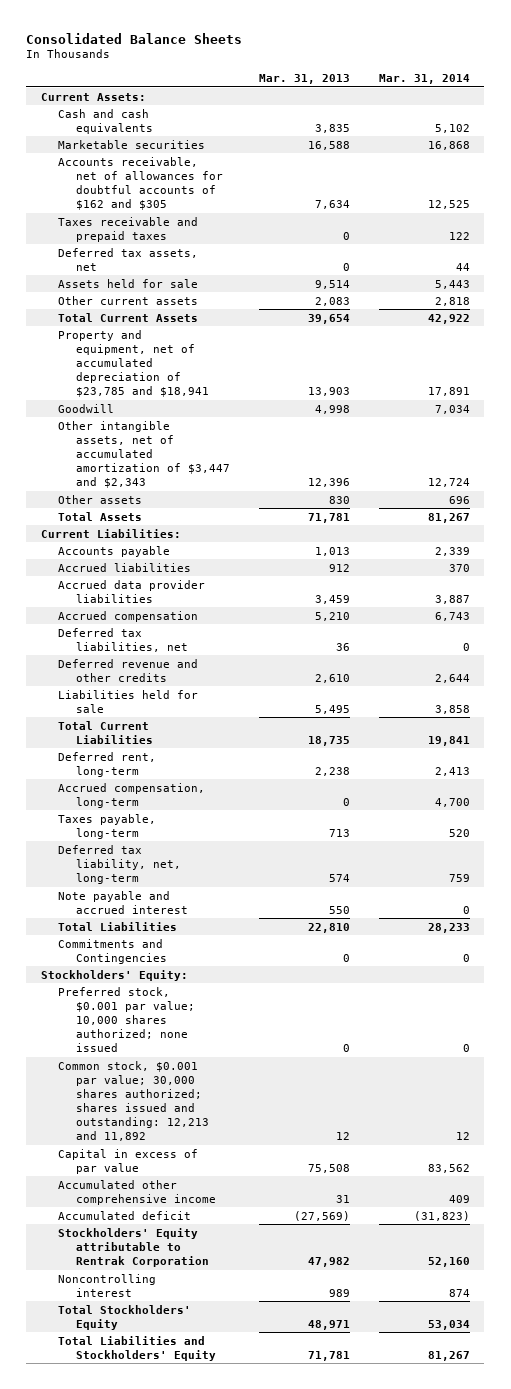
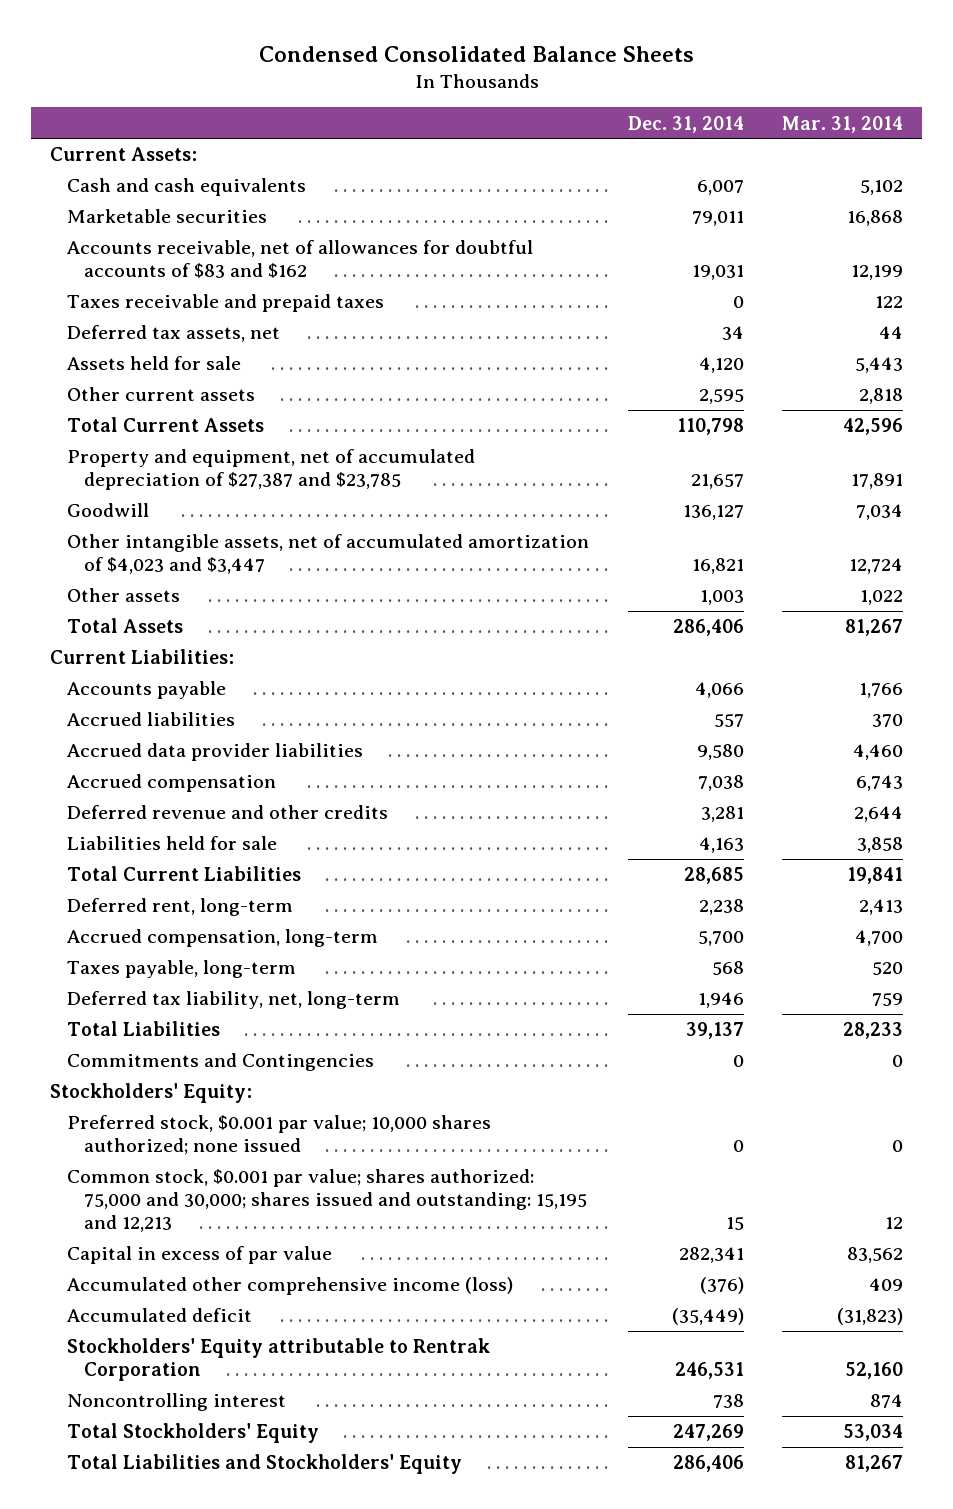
[26,32,243,44] Consolidated Balance Sheets -> [258,45,694,62] Condensed Consolidated Balance Sheets
[258,74,350,85] Mar. 31, 2013 -> none
none -> [627,115,744,133] Dec. 31, 2014
[58,156,223,211] Accounts receivable, net of allowances for doubtful accounts of $162 and $305 -> [67,240,534,279] Accounts receivable, net of allowances for doubtful accounts of $83 and $162
[427,200,470,210] 12,525 -> [851,265,904,281] 12,199
[427,313,470,324] 42,922 -> [843,418,904,436] 42,596
[58,329,209,398] Property and equipment, net of accumulated depreciation of $23,785 and $18,941 -> [67,449,476,491] Property and equipment, net of accumulated depreciation of $27,387 and $23,785
[58,420,230,489] Other intangible assets, net of accumulated amortization of $3,447 and $2,343 -> [67,534,590,575] Other intangible assets, net of accumulated amortization of $4,023 and $3,447
[448,495,470,504] 696 -> [860,590,904,606] 1,022
[434,546,470,556] 2,339 -> [859,683,904,699] 1,766
[434,594,470,604] 3,887 -> [853,744,904,761] 4,460
[58,627,188,652] Deferred tax liabilities, net -> none
[58,890,188,914] Note payable and accrued interest -> none
[58,1060,209,1142] Common stock, $0.001 par value; 30,000 shares authorized; shares issued and outstanding: 12,213 and 11,892 -> [67,1169,588,1233] Common stock, $0.001 par value; shares authorized: 75,000 and 30,000; shares issued and outstanding: 15,195 and 12,213
[58,1179,216,1205] Accumulated other comprehensive income -> [67,1277,514,1296] Accumulated other comprehensive income (loss)

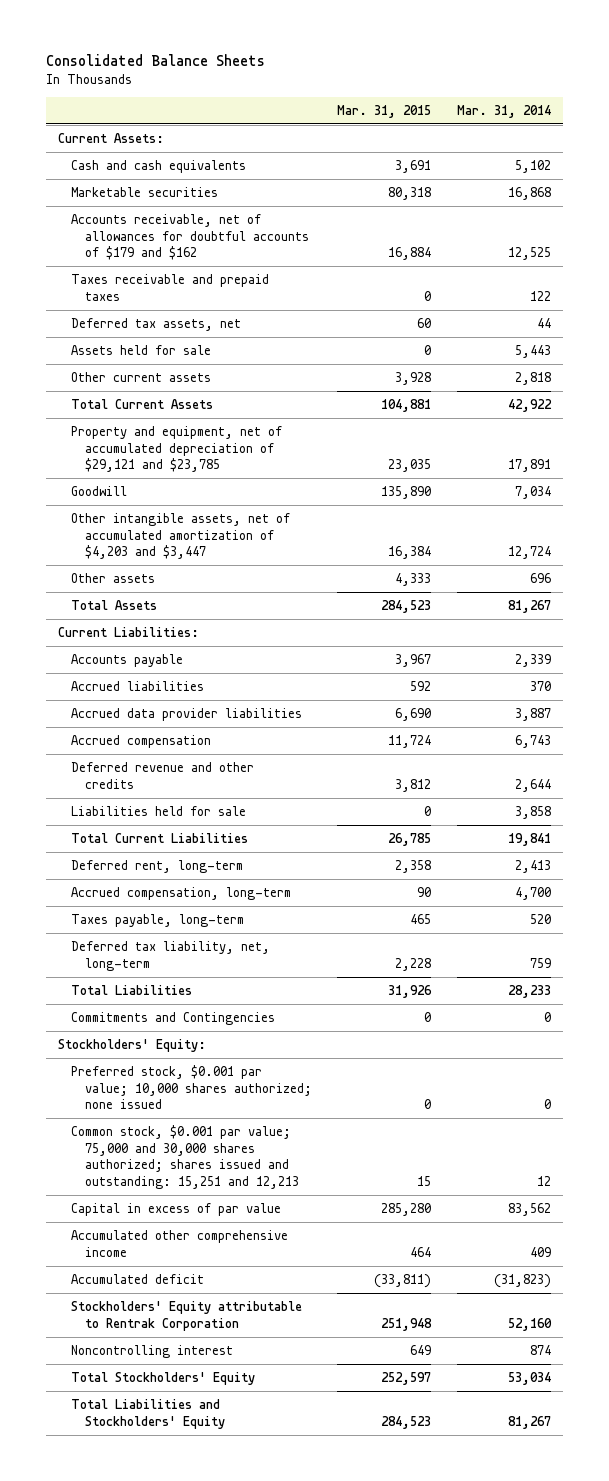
[258,45,694,62] Condensed Consolidated Balance Sheets -> [45,53,265,66] Consolidated Balance Sheets
[627,115,744,133] Dec. 31, 2014 -> none
none -> [337,104,432,118] Mar. 31, 2015
[67,240,534,279] Accounts receivable, net of allowances for doubtful accounts of $83 and $162 -> [71,214,309,261] Accounts receivable, net of allowances for doubtful accounts of $179 and $162
[851,265,904,281] 12,199 -> [507,247,551,261] 12,525
[843,418,904,436] 42,596 -> [507,399,552,413] 42,922
[67,449,476,491] Property and equipment, net of accumulated depreciation of $27,387 and $23,785 -> [71,426,283,473] Property and equipment, net of accumulated depreciation of $29,121 and $23,785
[67,534,590,575] Other intangible assets, net of accumulated amortization of $4,023 and $3,447 -> [71,513,291,560] Other intangible assets, net of accumulated amortization of $4,203 and $3,447
[860,590,904,606] 1,022 -> [529,573,551,584] 696
[859,683,904,699] 1,766 -> [514,654,551,668] 2,339
[853,744,904,761] 4,460 -> [514,708,551,722] 3,887
[67,1169,588,1233] Common stock, $0.001 par value; shares authorized: 75,000 and 30,000; shares issued and outstanding: 15,195 and 12,213 -> [71,1125,299,1190] Common stock, $0.001 par value; 75,000 and 30,000 shares authorized; shares issued and outstanding: 15,251 and 12,213
[67,1277,514,1296] Accumulated other comprehensive income (loss) -> [71,1230,289,1257] Accumulated other comprehensive income

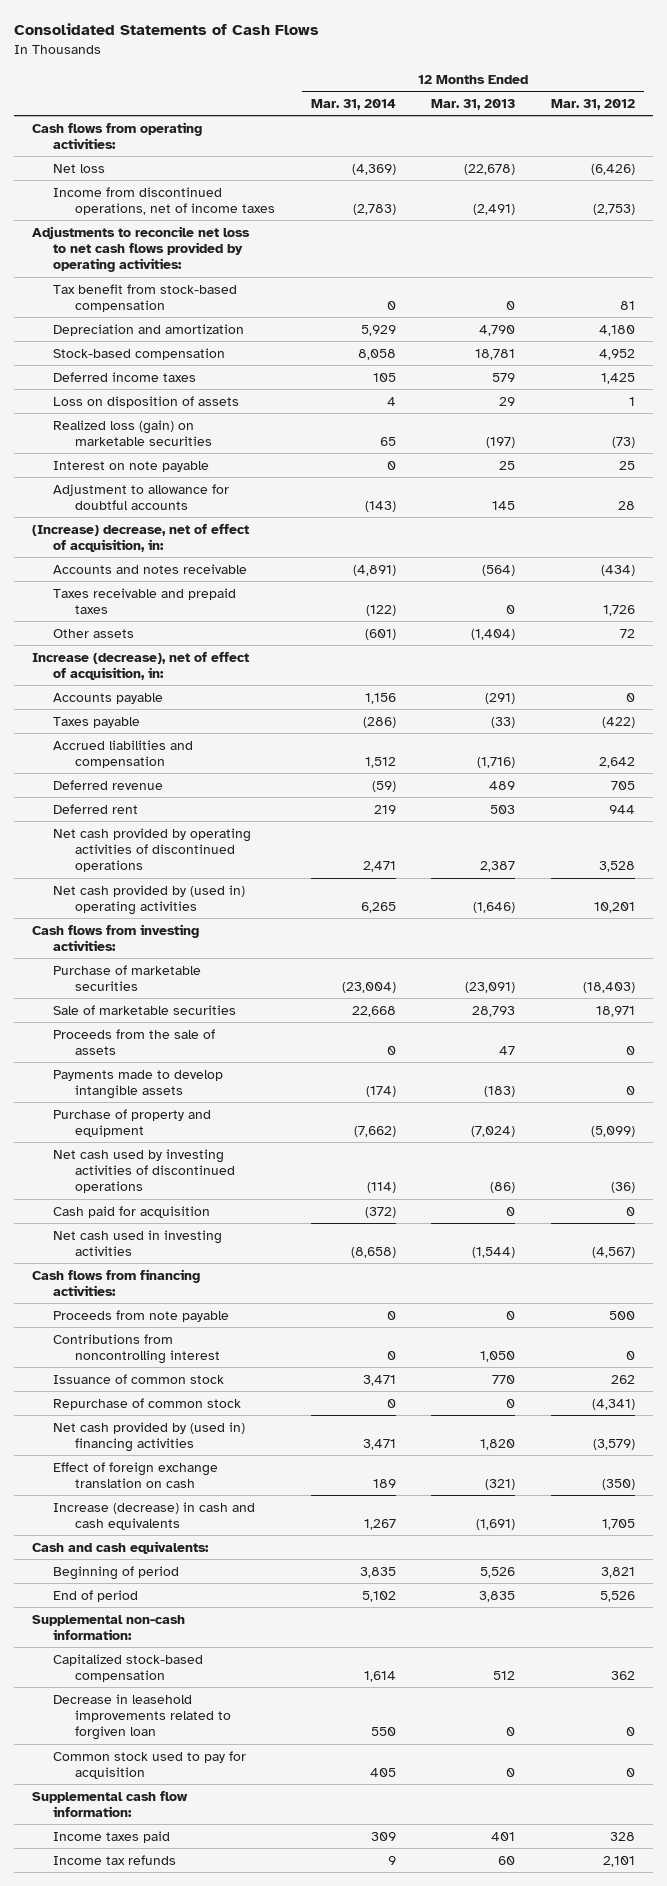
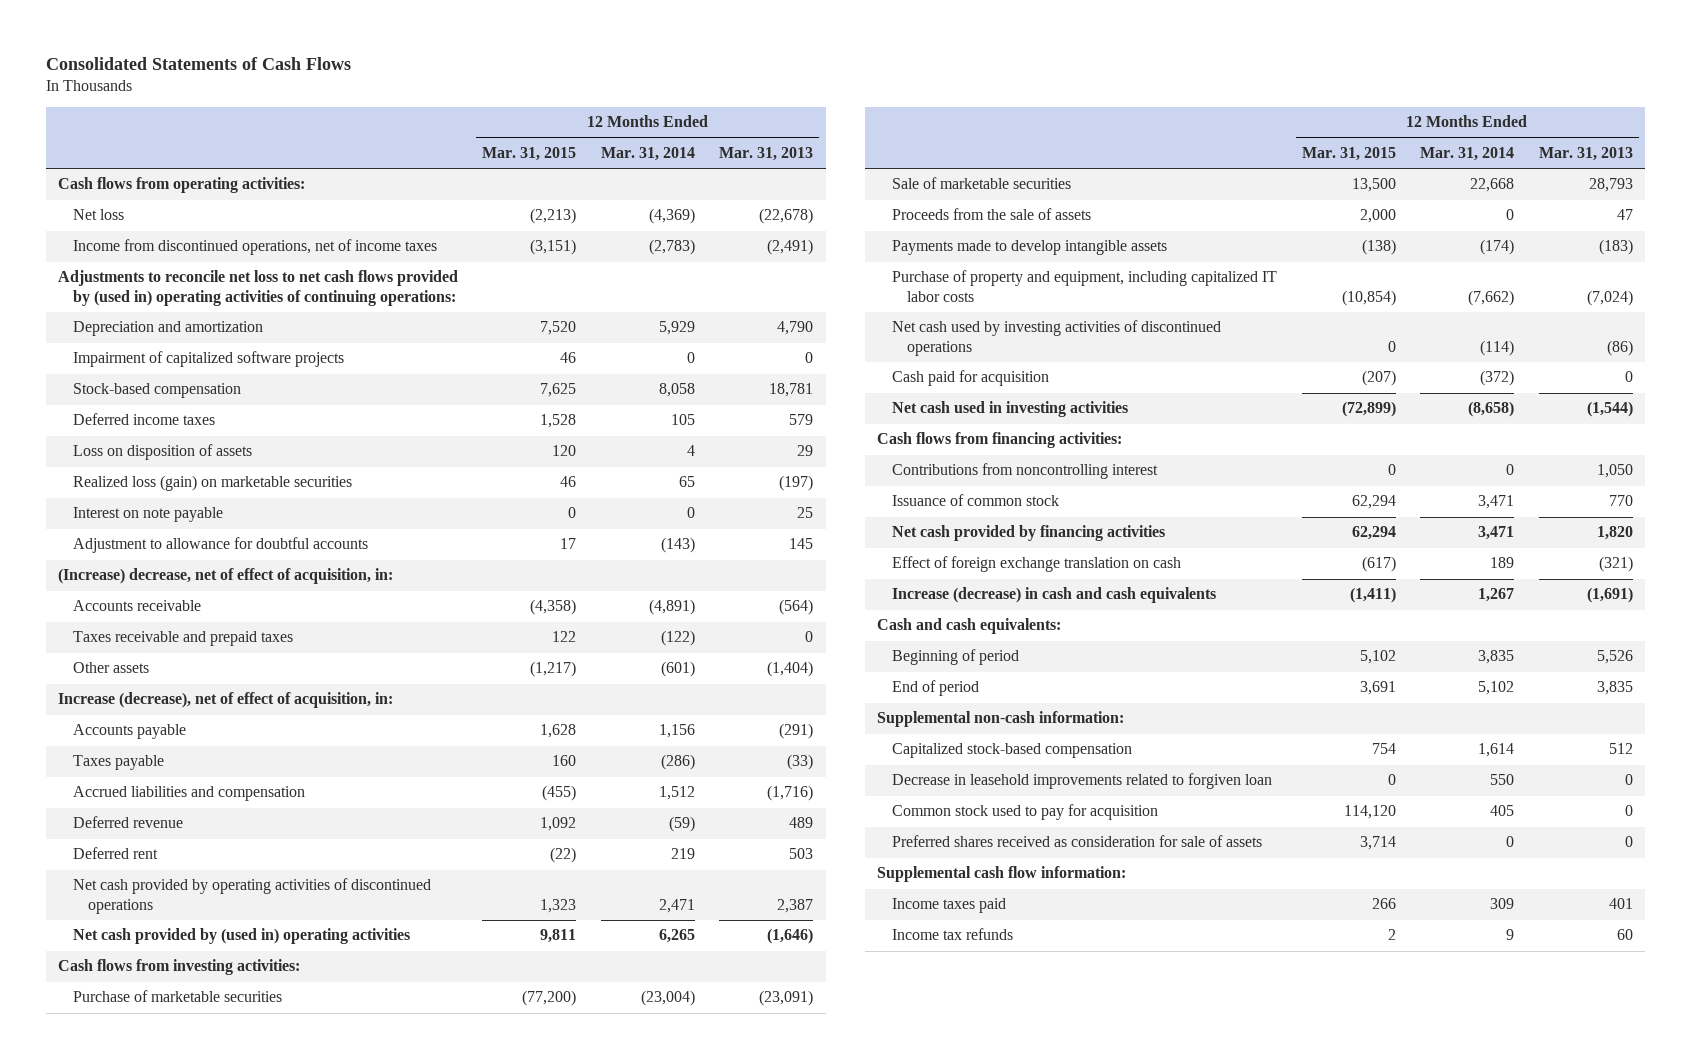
[551,98,636,110] Mar. 31, 2012 -> none
none -> [482,147,577,162] Mar. 31, 2015
[53,283,238,312] Tax benefit from stock-based compensation -> none
[31,225,250,273] Adjustments to reconcile net loss to net cash flows provided by operating activities: -> [57,270,458,306] Adjustments to reconcile net loss to net cash flows provided by (used in) operating activities of continuing operations:
none -> [72,351,344,368] Impairment of capitalized software projects
[53,563,248,574] Accounts and notes receivable -> [72,600,201,612] Accounts receivable
[53,1108,212,1137] Purchase of property and equipment -> [892,270,1278,302] Purchase of property and equipment, including capitalized IT labor costs
[53,1309,230,1322] Proceeds from note payable -> none
[53,1397,242,1410] Repurchase of common stock -> none
[53,1421,246,1452] Net cash provided by (used in) financing activities -> [892,525,1166,542] Net cash provided by financing activities
none -> [892,835,1263,848] Preferred shares received as consideration for sale of assets

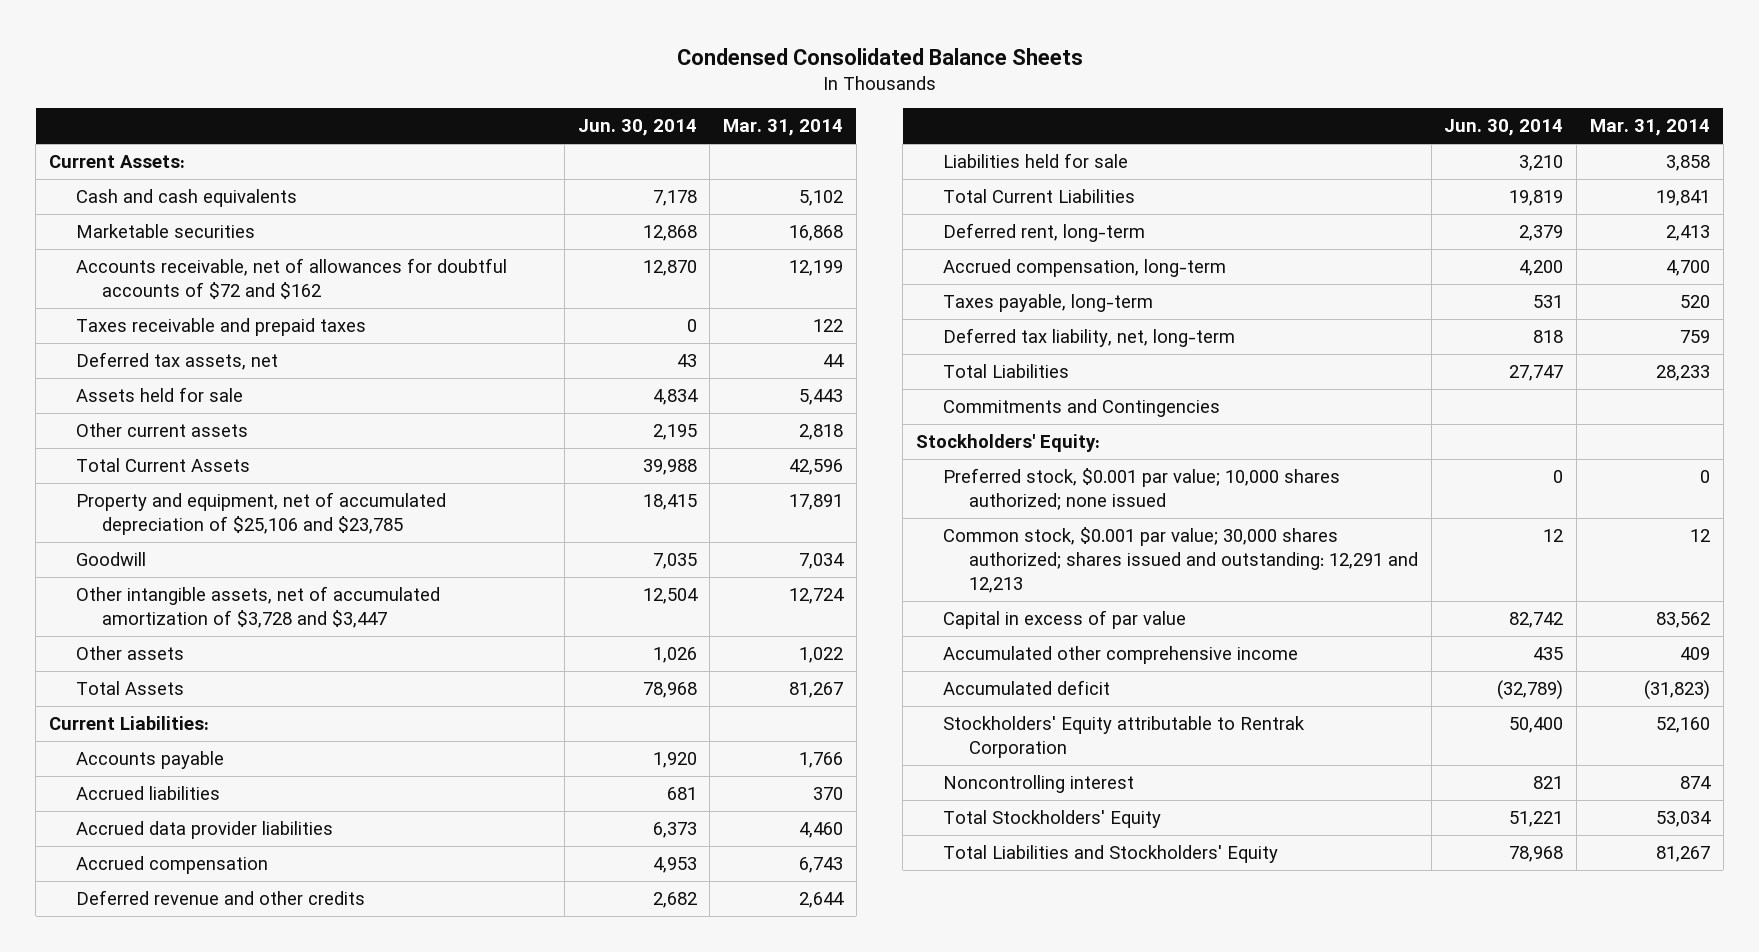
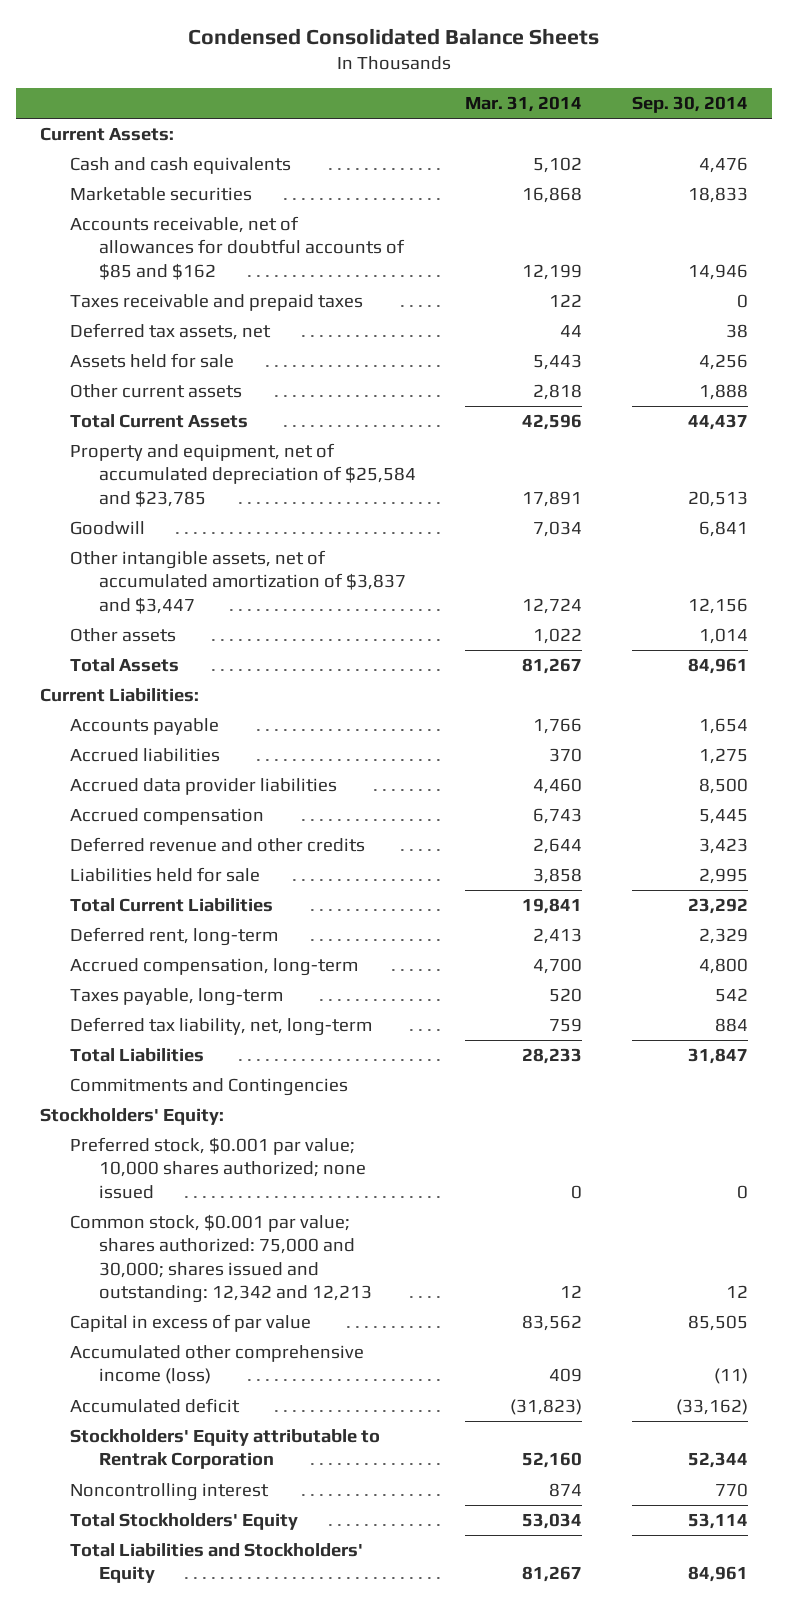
[577,119,697,137] Jun. 30, 2014 -> none
none -> [631,96,748,114] Sep. 30, 2014
[75,257,507,299] Accounts receivable, net of allowances for doubtful accounts of $72 and $162 -> [69,216,406,280] Accounts receivable, net of allowances for doubtful accounts of $85 and $162
[75,491,446,535] Property and equipment, net of accumulated depreciation of $25,106 and $23,785 -> [69,443,417,507] Property and equipment, net of accumulated depreciation of $25,584 and $23,785
[75,585,440,628] Other intangible assets, net of accumulated amortization of $3,728 and $3,447 -> [69,550,407,614] Other intangible assets, net of accumulated amortization of $3,837 and $3,447
[942,526,1418,593] Common stock, $0.001 par value; 30,000 shares authorized; shares issued and outstanding: 12,291 and 12,213 -> [69,1214,373,1304] Common stock, $0.001 par value; shares authorized: 75,000 and 30,000; shares issued and outstanding: 12,342 and 12,213
[942,645,1298,664] Accumulated other comprehensive income -> [69,1345,364,1385] Accumulated other comprehensive income (loss)

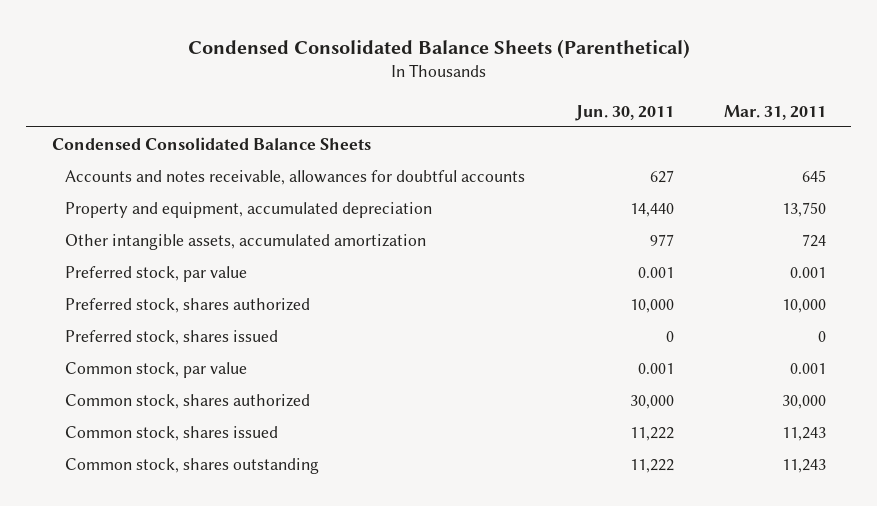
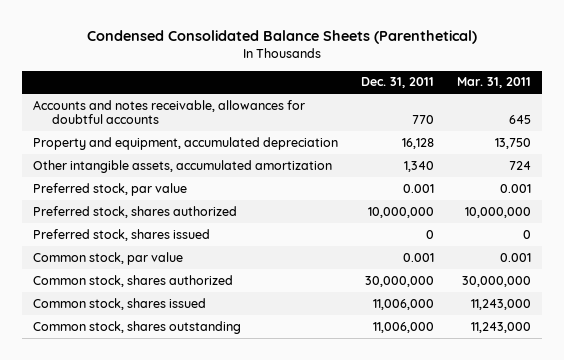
[574,104,674,121] Jun. 30, 2011 -> none
none -> [361,77,435,89] Dec. 31, 2011
[51,136,371,150] Condensed Consolidated Balance Sheets -> none
[781,298,826,313] 10,000 -> [464,206,531,218] 10,000,000
[781,394,826,409] 30,000 -> [461,275,531,287] 30,000,000
[781,426,826,441] 11,243 -> [470,298,531,310] 11,243,000
[781,458,826,473] 11,243 -> [470,321,531,333] 11,243,000

